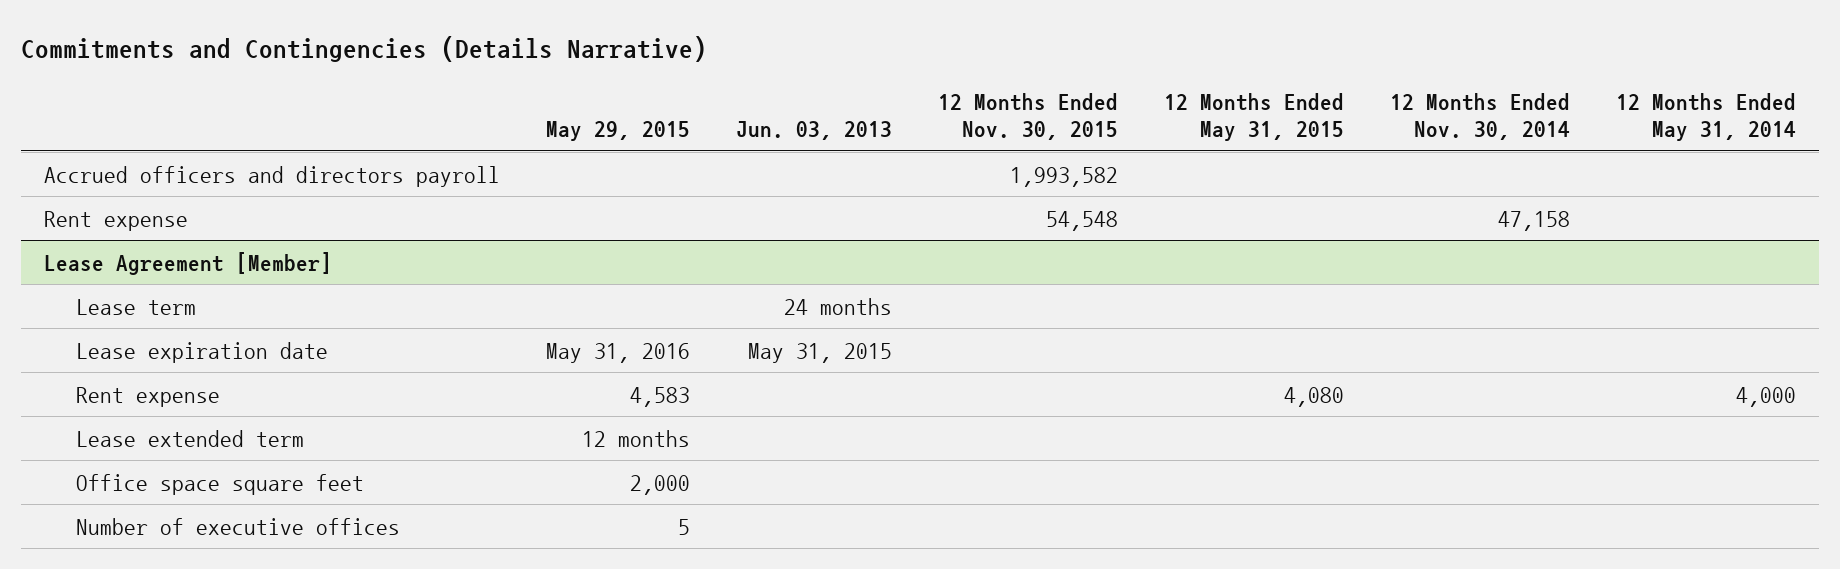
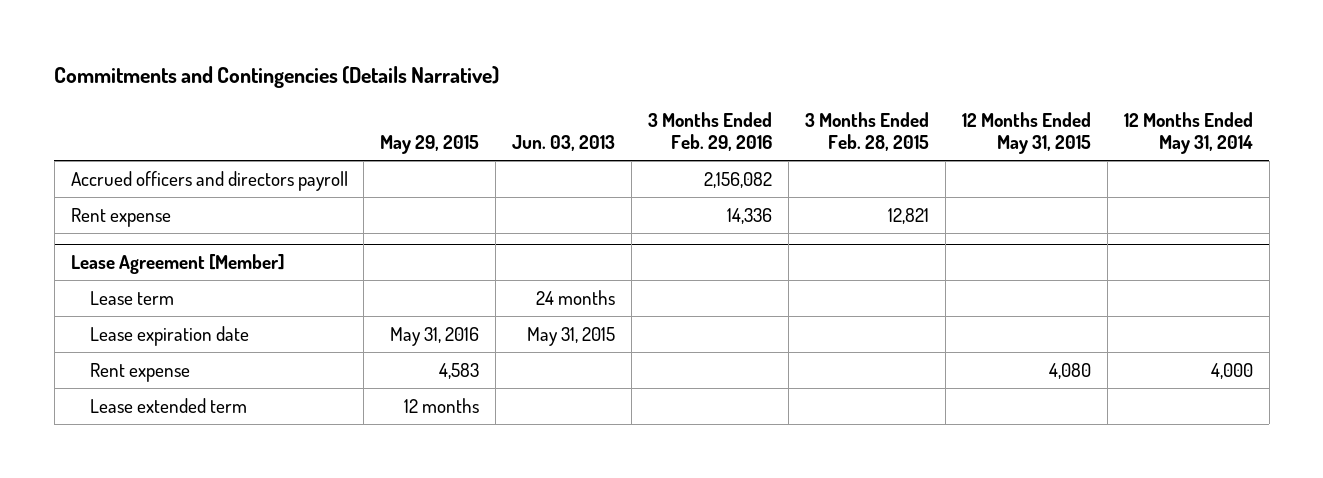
[937,93,1118,141] 12 Months Ended Nov. 30, 2015 -> none
[1390,93,1571,141] 12 Months Ended Nov. 30, 2014 -> none
none -> [648,111,773,152] 3 Months Ended Feb. 29, 2016
none -> [805,111,930,152] 3 Months Ended Feb. 28, 2015
[76,473,365,495] Office space square feet -> none
[76,517,401,535] Number of executive offices -> none

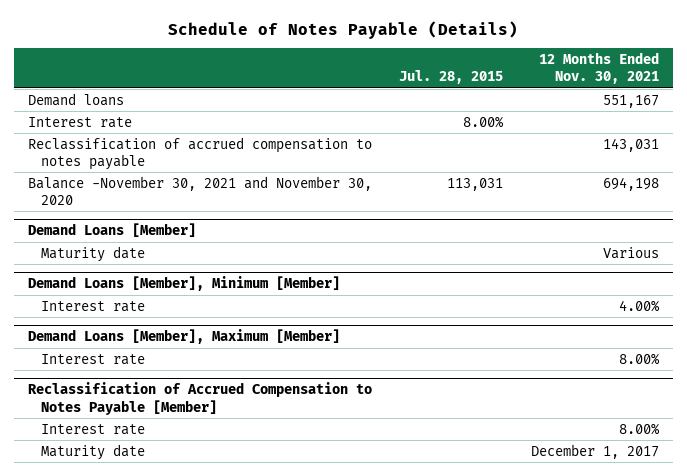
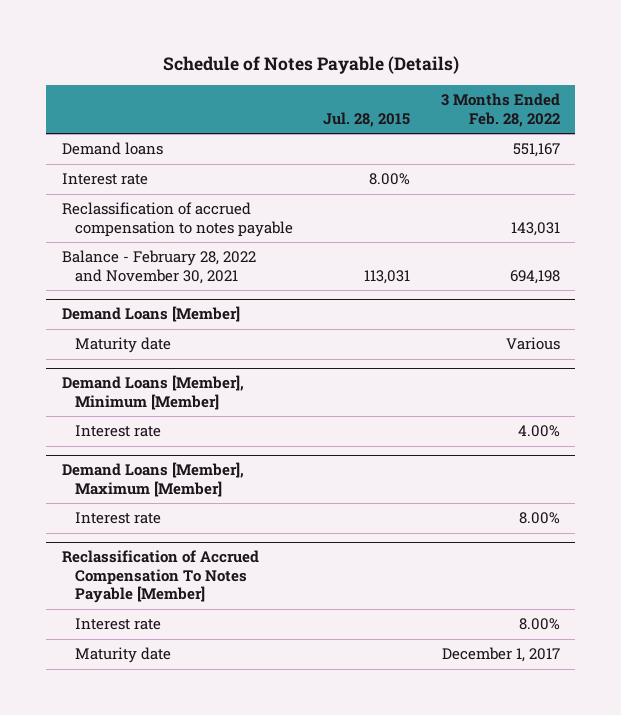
[539,52,660,85] 12 Months Ended Nov. 30, 2021 -> none
none -> [440,93,560,127] 3 Months Ended Feb. 28, 2022
[27,175,372,206] Balance -November 30, 2021 and November 30, 2020 -> [61,250,256,284] Balance - February 28, 2022 and November 30, 2021
[27,382,372,415] Reclassification of Accrued Compensation to Notes Payable [Member] -> [61,550,259,604] Reclassification of Accrued Compensation To Notes Payable [Member]

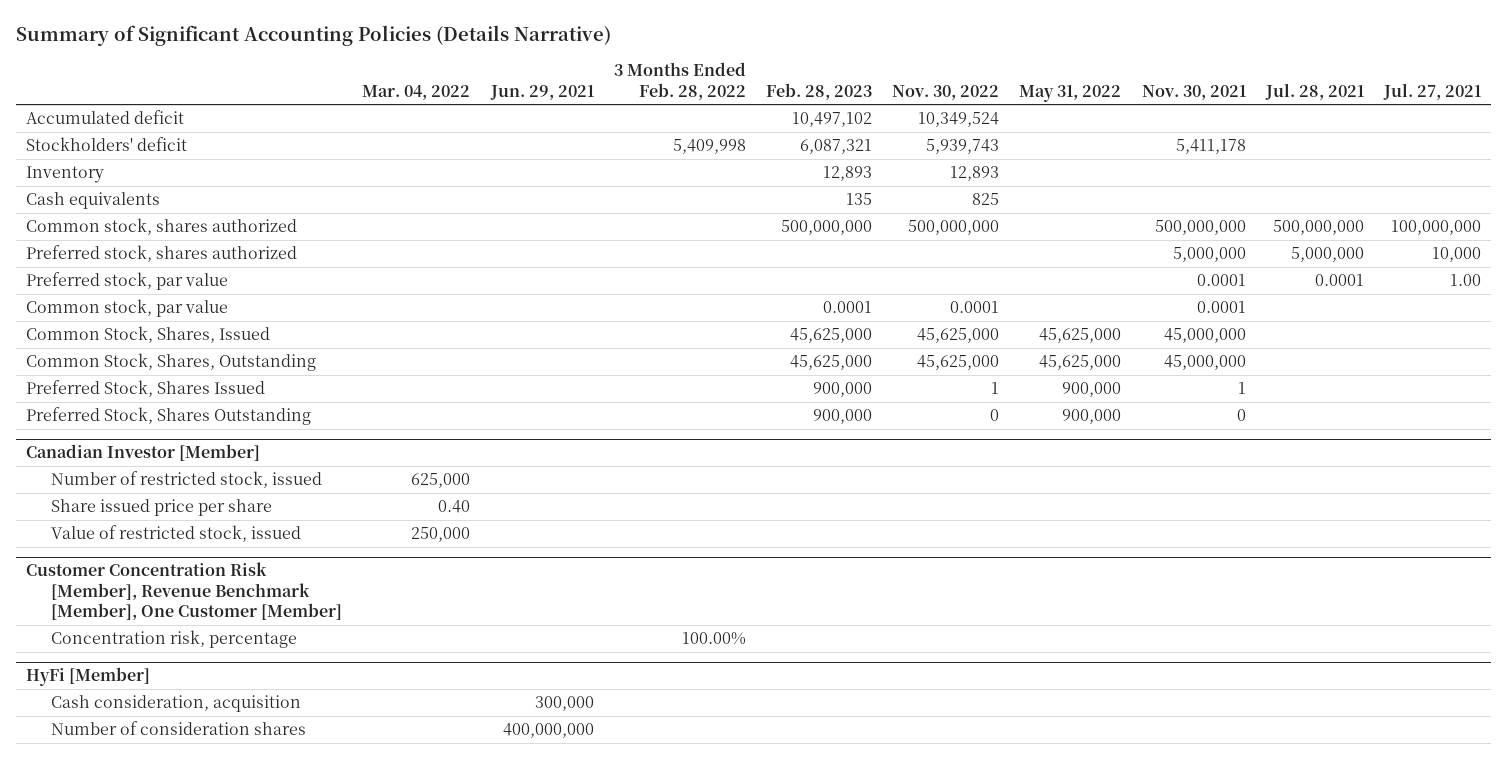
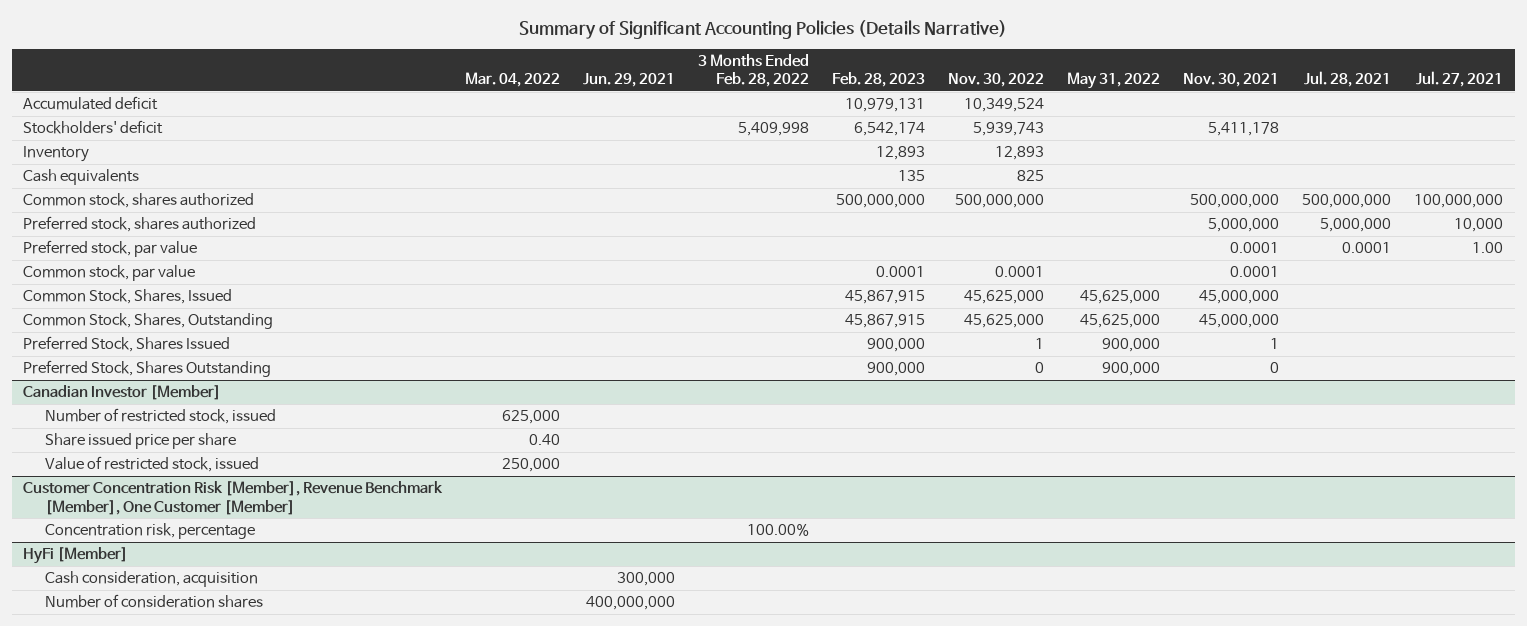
[792,112,873,128] 10,497,102 -> [845,98,926,113] 10,979,131
[800,139,873,155] 6,087,321 -> [854,122,926,137] 6,542,174
[790,328,873,344] 45,625,000 -> [845,290,926,305] 45,867,915
[790,355,873,371] 45,625,000 -> [845,314,926,329] 45,867,915

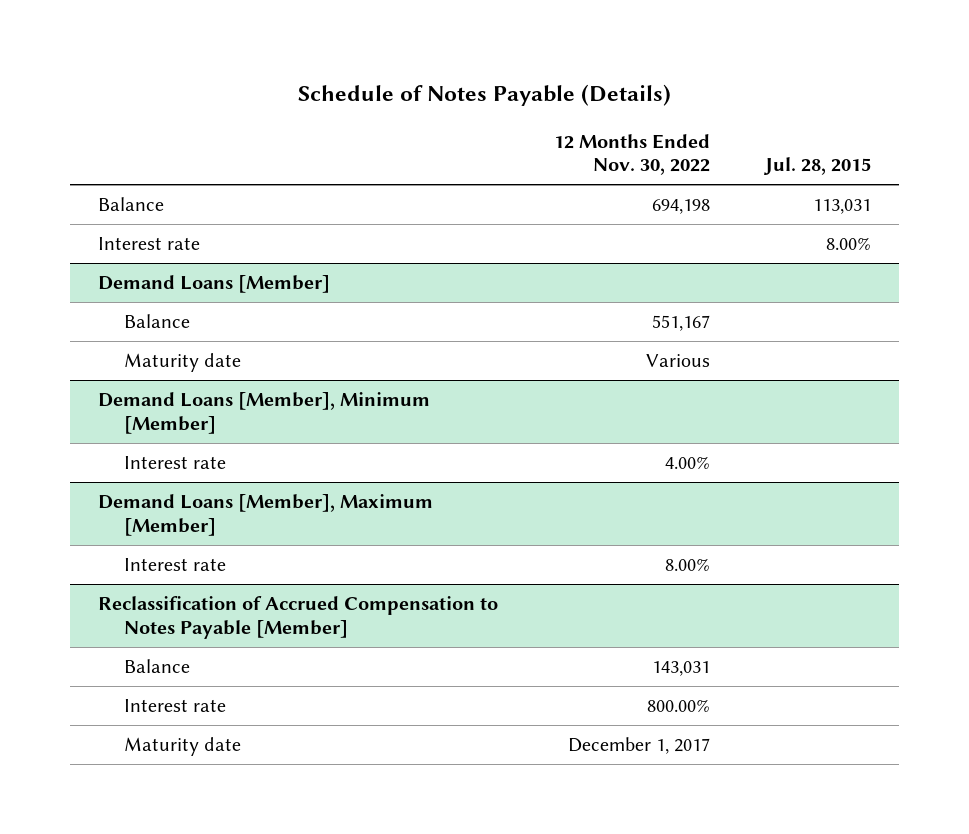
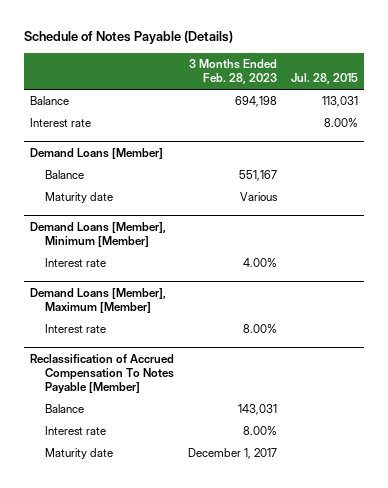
[553,133,710,176] 12 Months Ended Nov. 30, 2022 -> none
none -> [189,59,278,85] 3 Months Ended Feb. 28, 2023
[97,595,498,639] Reclassification of Accrued Compensation to Notes Payable [Member] -> [30,353,175,395] Reclassification of Accrued Compensation To Notes Payable [Member]

